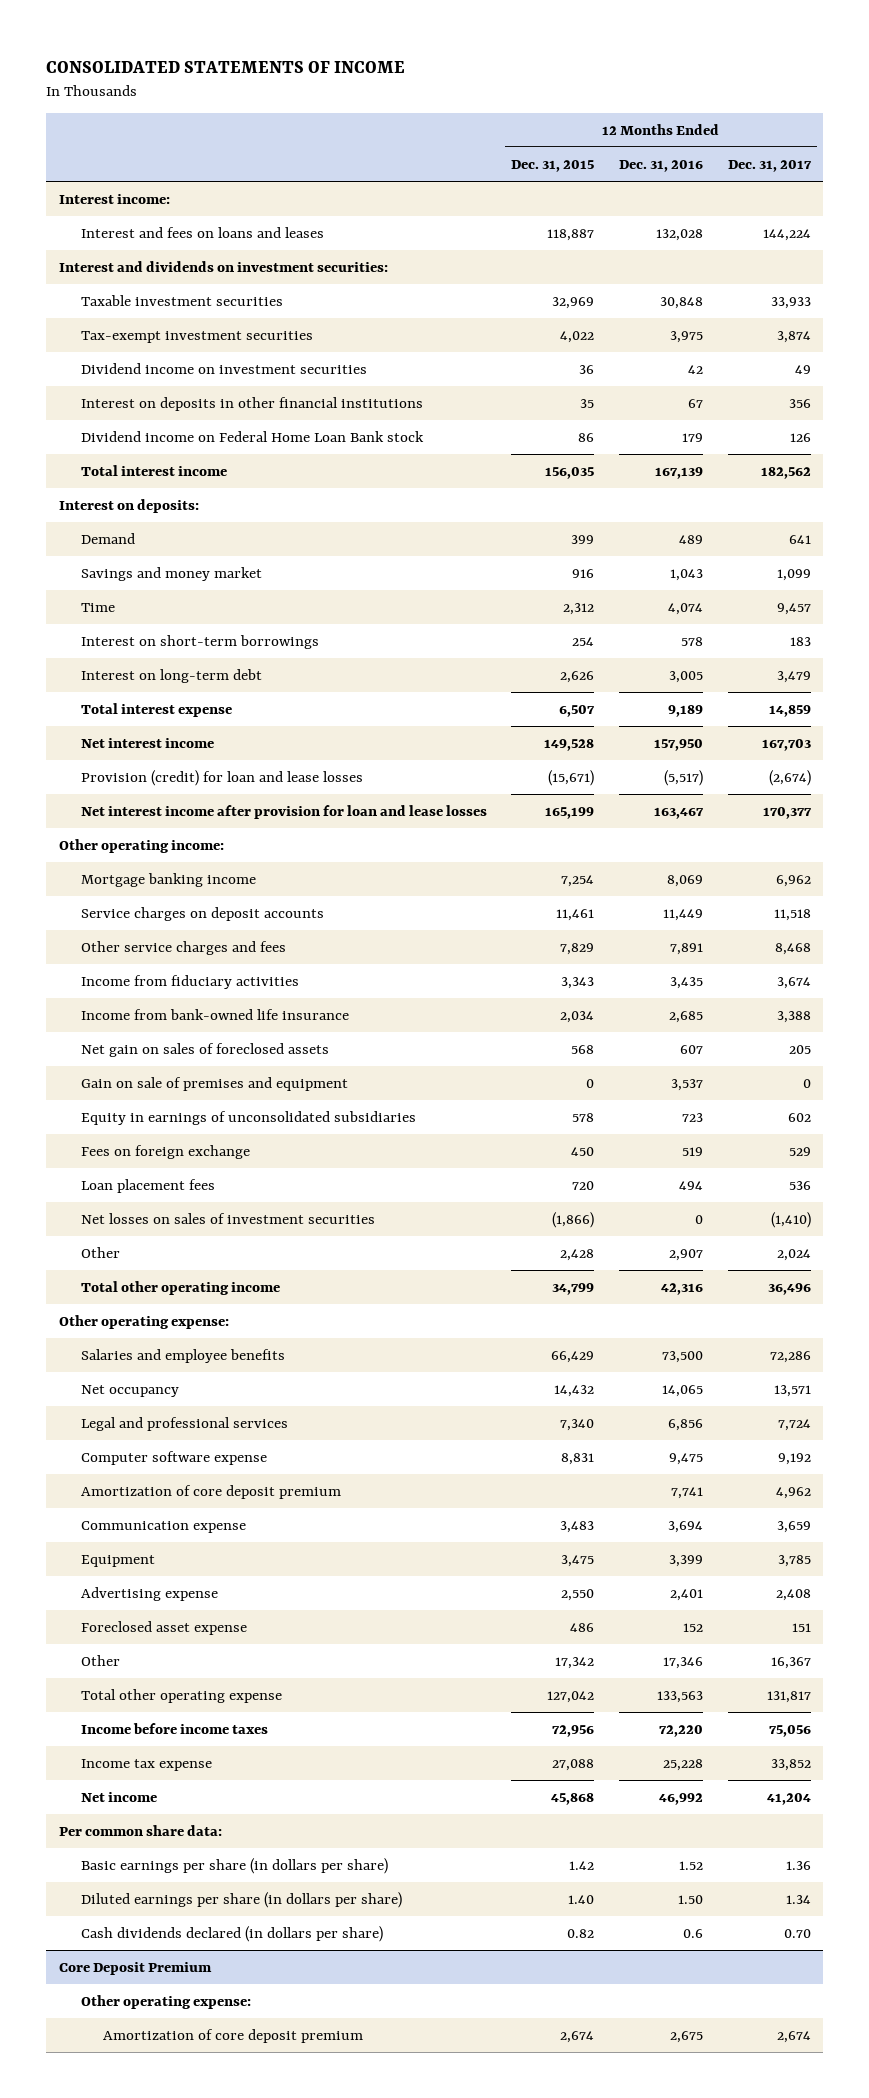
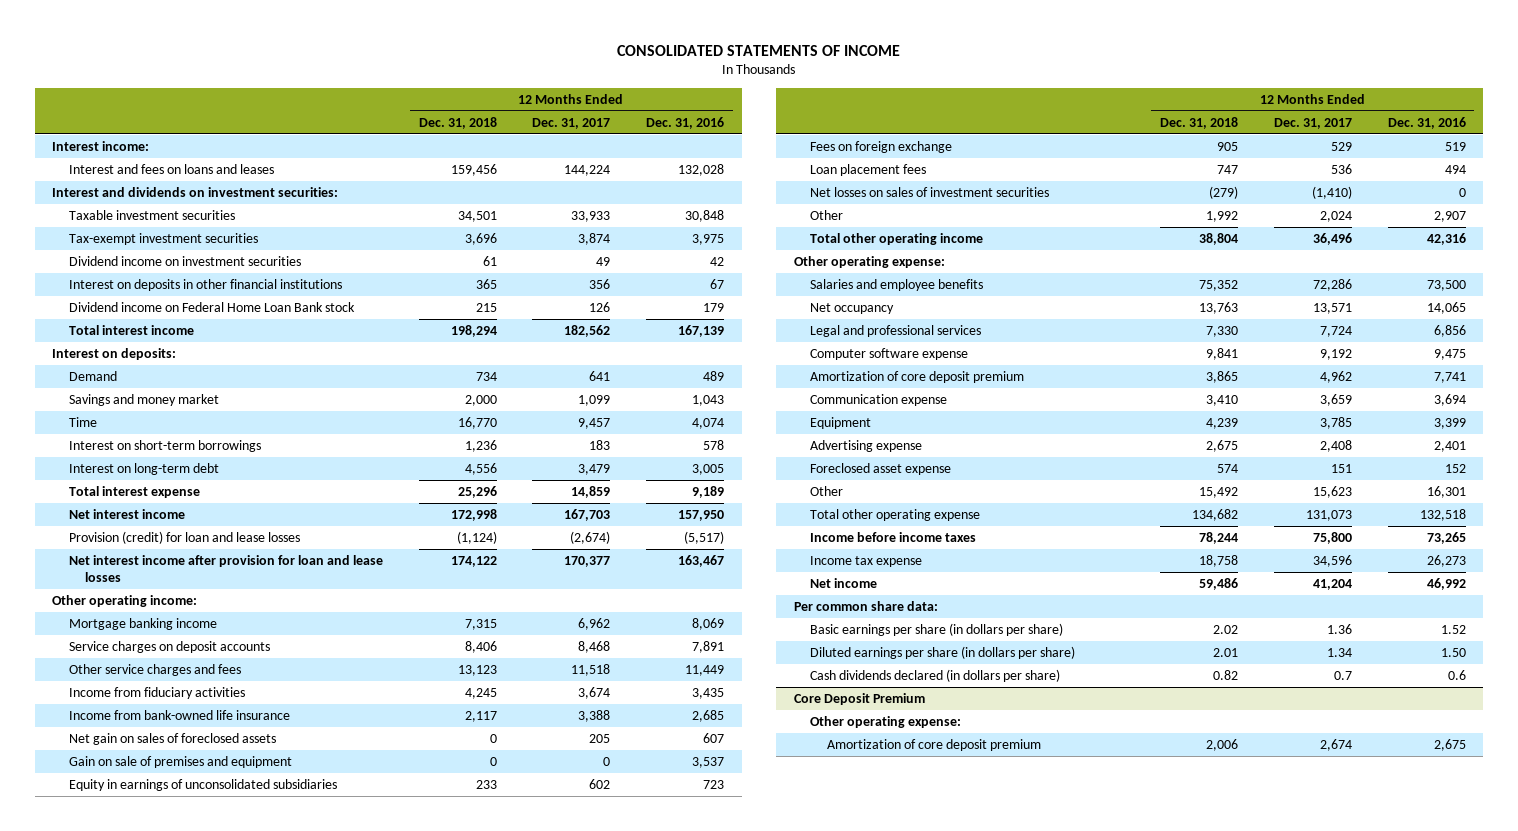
[511,160,595,173] Dec. 31, 2015 -> none
none -> [418,116,497,129] Dec. 31, 2018
[662,909,703,922] 11,449 -> [691,640,724,653] 7,891
[773,909,811,922] 11,518 -> [578,640,611,653] 8,468
[669,943,703,956] 7,891 -> [684,664,724,676] 11,449
[774,943,811,956] 8,468 -> [571,663,611,676] 11,518
[662,1657,703,1670] 17,346 -> [1426,485,1466,498] 16,301
[770,1657,811,1670] 16,367 -> [1312,485,1352,498] 15,623
[656,1691,703,1704] 133,563 -> [1419,508,1466,521] 132,518
[766,1691,811,1704] 131,817 -> [1305,509,1352,521] 131,073
[658,1725,703,1738] 72,220 -> [1426,531,1466,544] 73,265
[768,1725,811,1738] 75,056 -> [1312,531,1352,544] 75,800
[662,1759,703,1772] 25,228 -> [1426,554,1466,567] 26,273
[770,1759,811,1772] 33,852 -> [1312,554,1352,567] 34,596
[783,1929,811,1939] 0.70 -> [1333,670,1352,680] 0.7

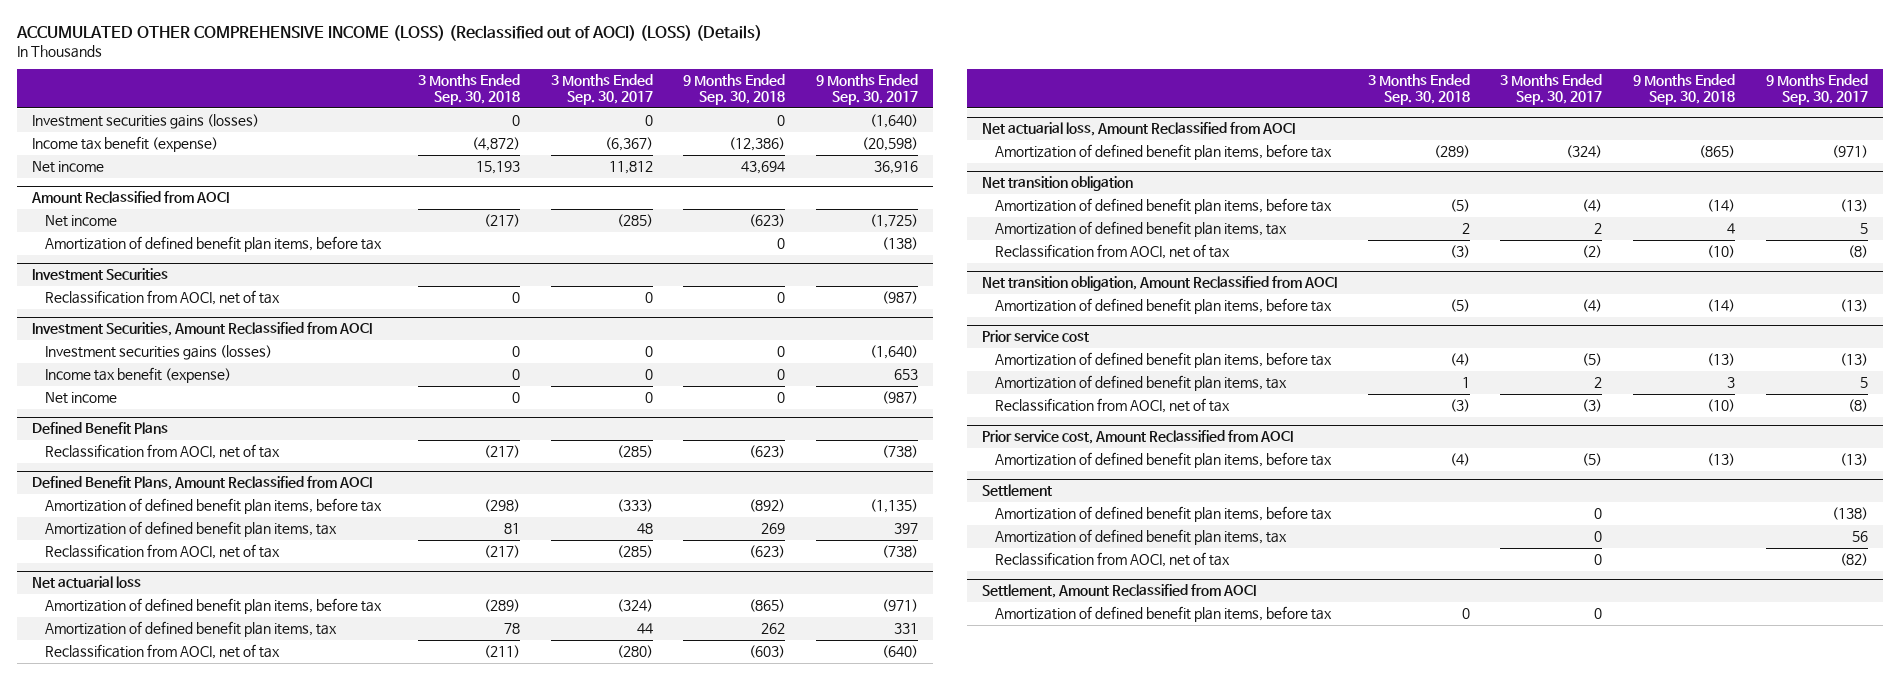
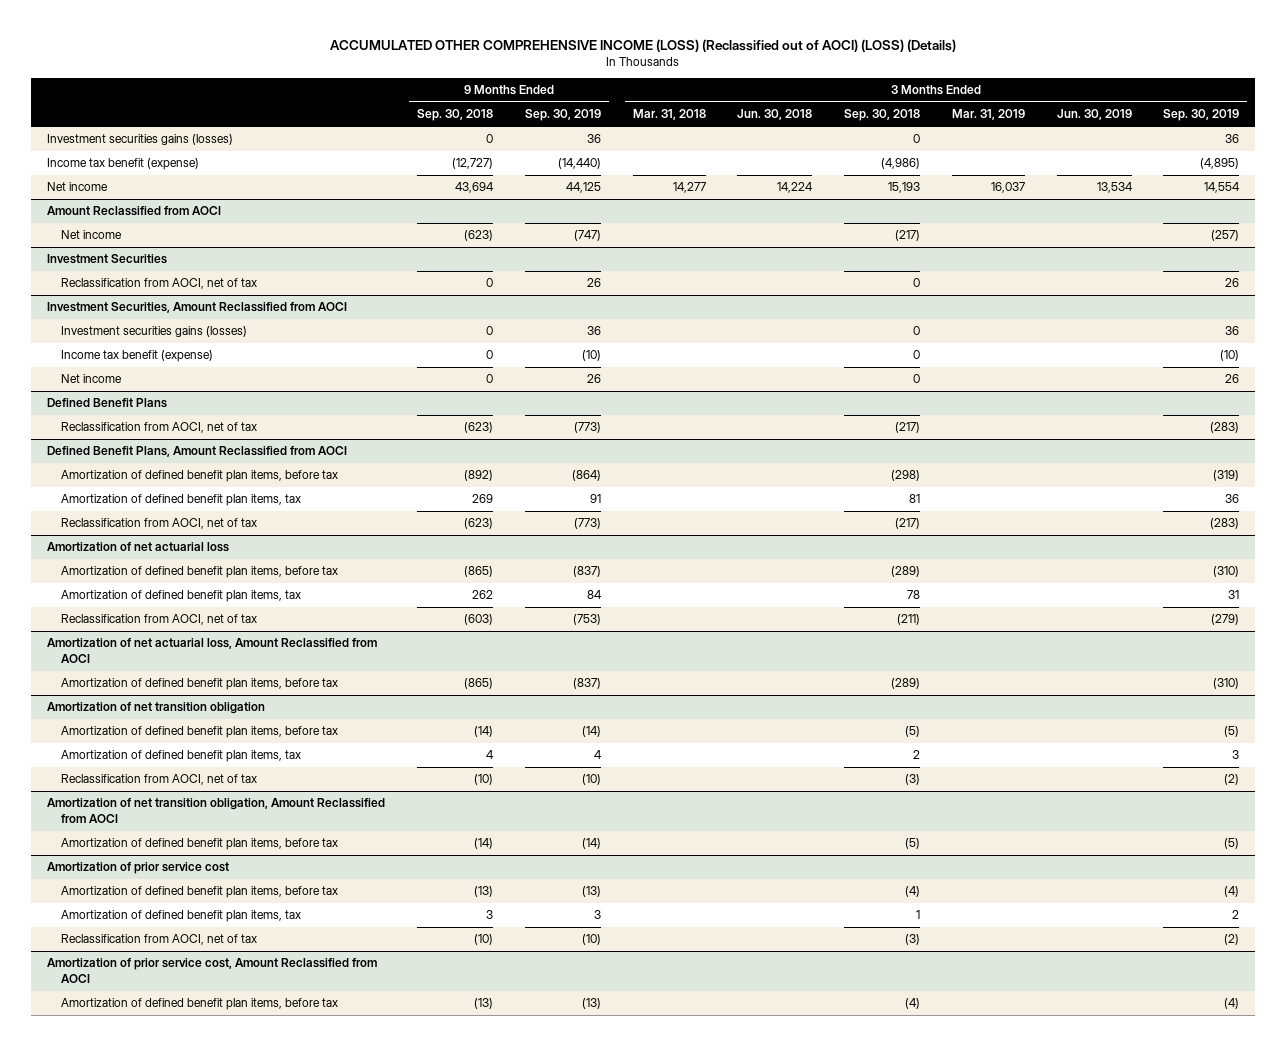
[550,74,653,106] 3 Months Ended Sep. 30, 2017 -> none
[816,74,919,106] 9 Months Ended Sep. 30, 2017 -> none
none -> [524,109,601,122] Sep. 30, 2019
none -> [632,109,706,121] Mar. 31, 2018
none -> [737,109,813,121] Jun. 30, 2018
none -> [951,109,1025,121] Mar. 31, 2019
none -> [1056,109,1132,121] Jun. 30, 2019
none -> [1163,109,1240,122] Sep. 30, 2019
[472,137,521,152] (4,872) -> [881,158,921,170] (4,986)
[729,137,786,152] (12,386) -> [451,158,493,170] (12,727)
[45,236,383,253] Amortization of defined benefit plan items, before tax -> none
[32,576,142,589] Net actuarial loss -> [47,542,230,553] Amortization of net actuarial loss
[981,122,1295,137] Net actuarial loss, Amount Reclassified from AOCI -> [47,638,378,663] Amortization of net actuarial loss, Amount Reclassified from AOCI
[981,176,1133,192] Net transition obligation -> [47,702,266,715] Amortization of net transition obligation
[981,276,1337,292] Net transition obligation, Amount Reclassified from AOCI -> [47,798,386,823] Amortization of net transition obligation, Amount Reclassified from AOCI
[981,330,1089,343] Prior service cost -> [47,862,230,875] Amortization of prior service cost
[981,430,1293,445] Prior service cost, Amount Reclassified from AOCI -> [47,958,378,983] Amortization of prior service cost, Amount Reclassified from AOCI
[981,484,1052,497] Settlement -> none
[994,506,1332,523] Amortization of defined benefit plan items, before tax -> none
[994,529,1287,546] Amortization of defined benefit plan items, tax -> none
[994,552,1230,568] Reclassification from AOCI, net of tax -> none
[981,584,1256,599] Settlement, Amount Reclassified from AOCI -> none
[994,606,1332,623] Amortization of defined benefit plan items, before tax -> none

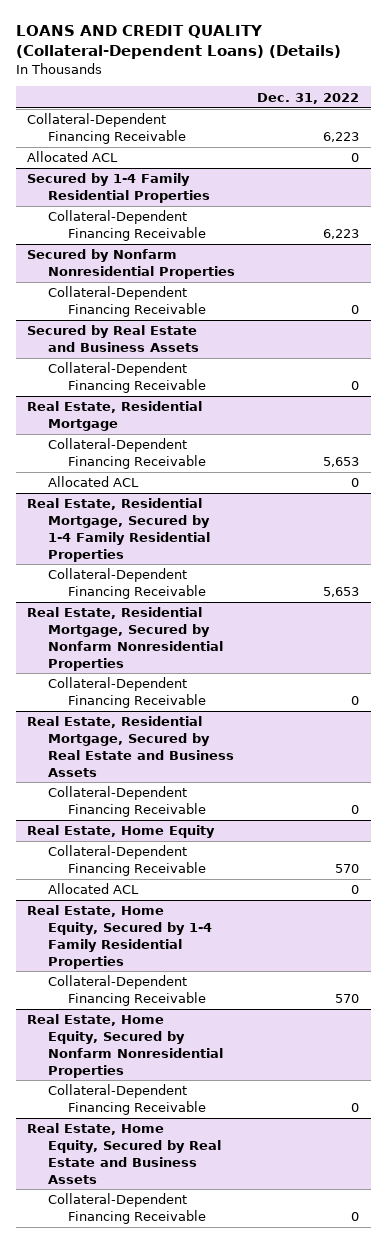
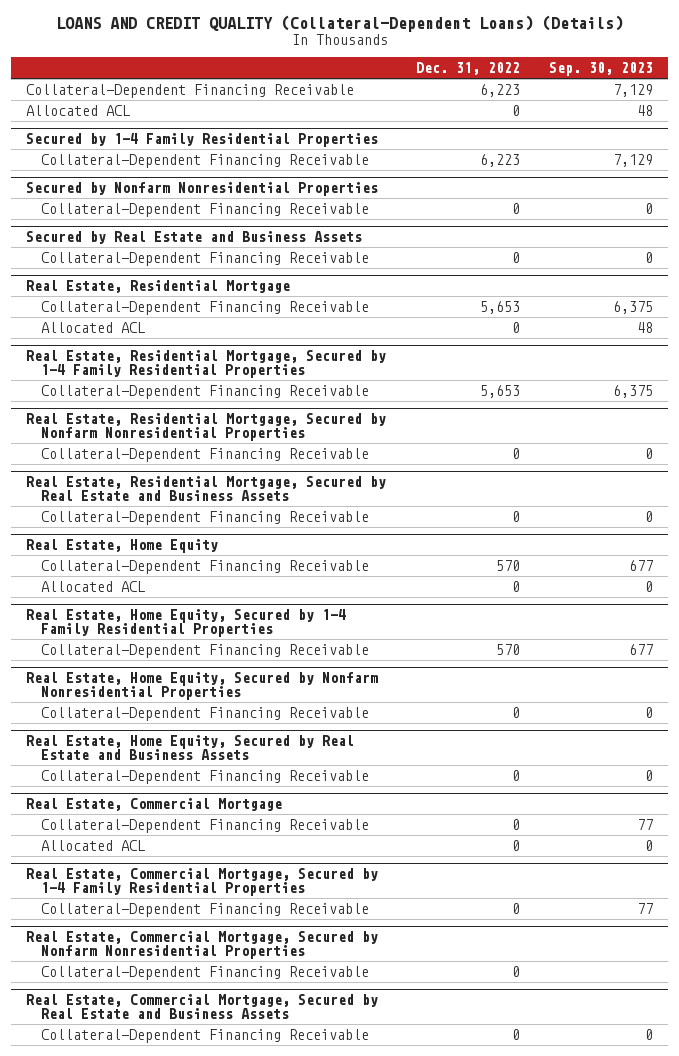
none -> [549,62,654,77] Sep. 30, 2023
none -> [25,798,282,812] Real Estate, Commercial Mortgage
none -> [41,818,370,833] Collateral-Dependent Financing Receivable
none -> [41,839,146,851] Allocated ACL
none -> [25,868,378,897] Real Estate, Commercial Mortgage, Secured by 1-4 Family Residential Properties
none -> [41,902,370,917] Collateral-Dependent Financing Receivable
none -> [25,931,378,960] Real Estate, Commercial Mortgage, Secured by Nonfarm Nonresidential Properties
none -> [41,965,370,980] Collateral-Dependent Financing Receivable
none -> [25,994,378,1020] Real Estate, Commercial Mortgage, Secured by Real Estate and Business Assets
none -> [41,1028,370,1043] Collateral-Dependent Financing Receivable

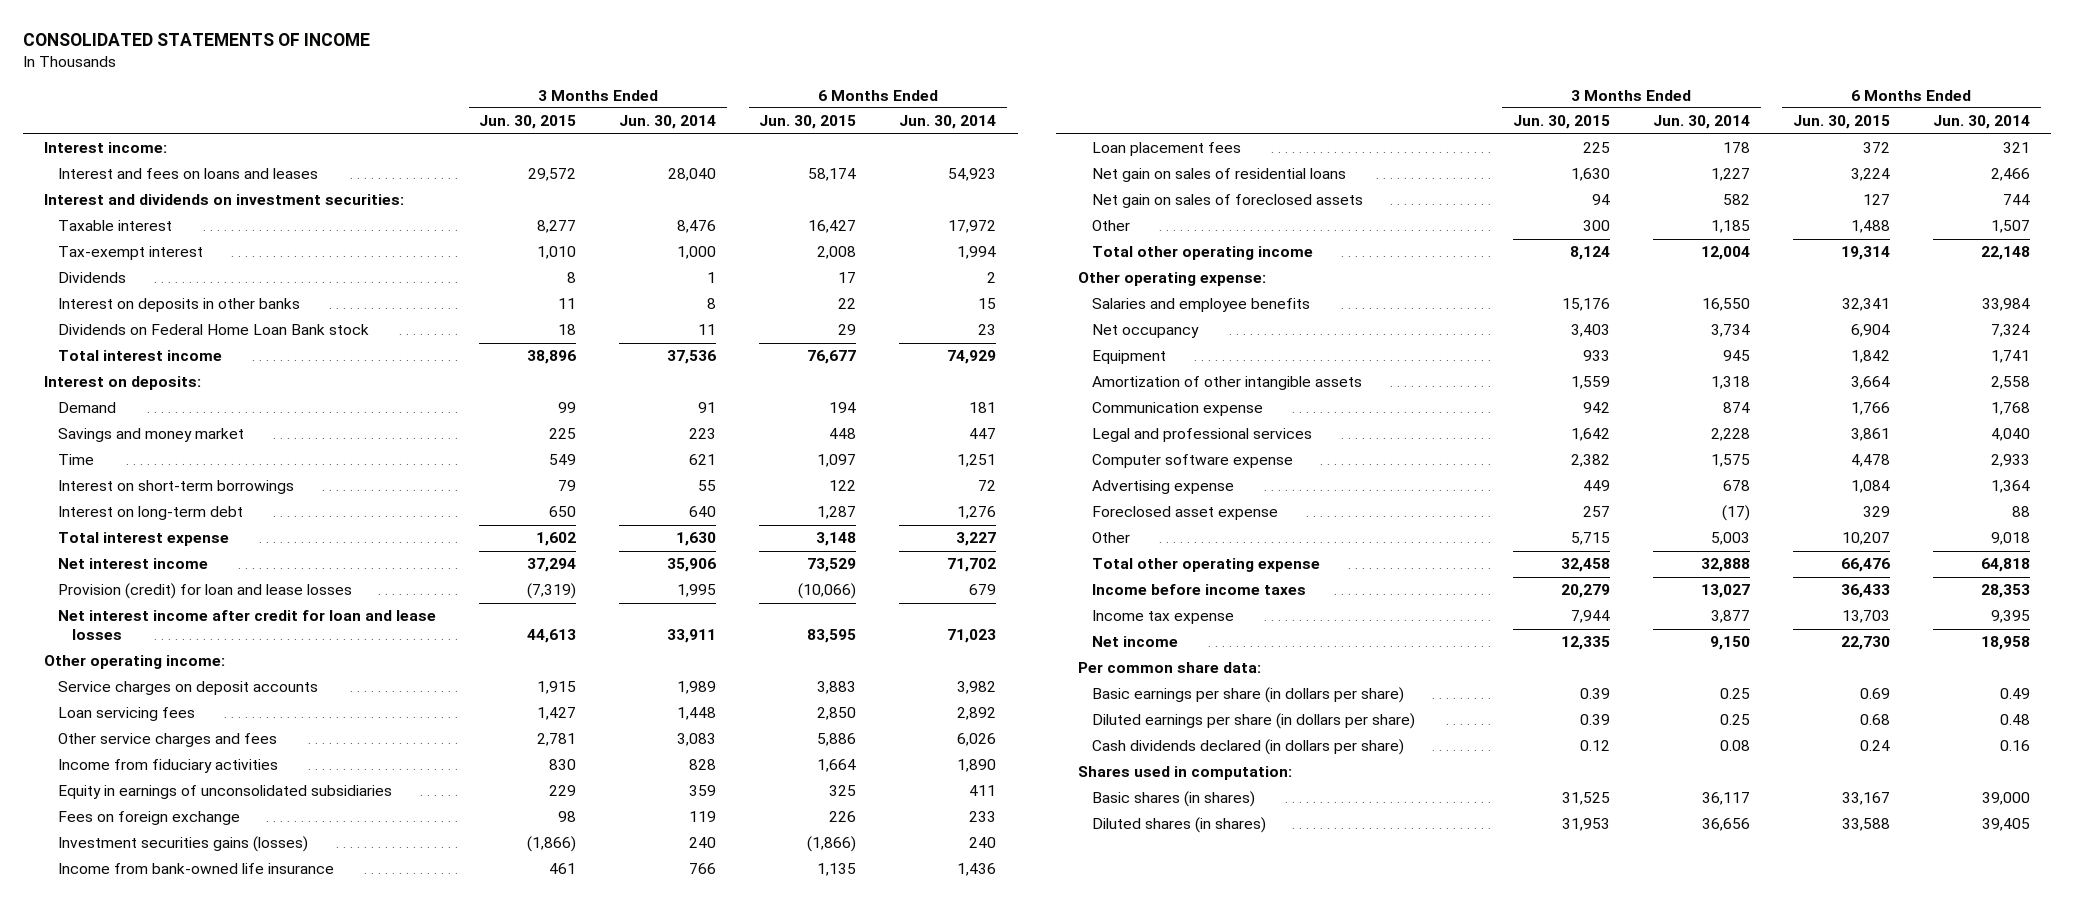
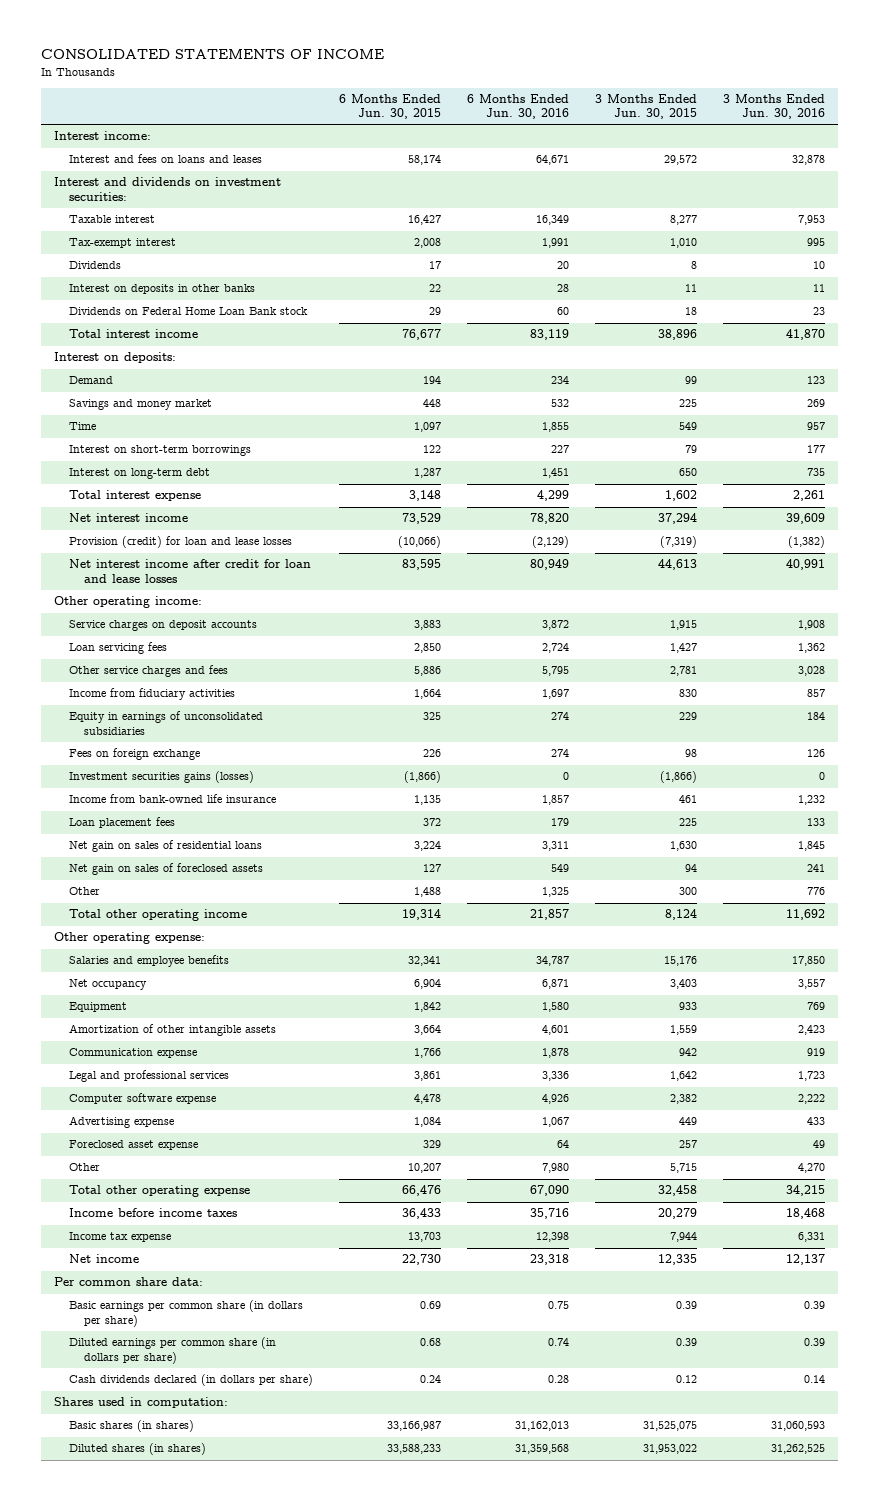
[619,115,717,130] Jun. 30, 2014 -> none
[899,115,997,130] Jun. 30, 2014 -> none
none -> [466,94,569,120] 6 Months Ended Jun. 30, 2016
none -> [723,94,826,120] 3 Months Ended Jun. 30, 2016
[1091,687,1404,704] Basic earnings per share (in dollars per share) -> [68,1300,303,1327] Basic earnings per common share (in dollars per share)
[1091,713,1415,730] Diluted earnings per share (in dollars per share) -> [68,1337,276,1364] Diluted earnings per common share (in dollars per share)
[1561,792,1610,806] 31,525 -> [643,1421,698,1432] 31,525,075
[1841,792,1890,806] 33,167 -> [386,1421,441,1432] 33,166,987
[1561,818,1610,832] 31,953 -> [643,1444,698,1455] 31,953,022
[1841,818,1890,832] 33,588 -> [386,1444,441,1455] 33,588,233

